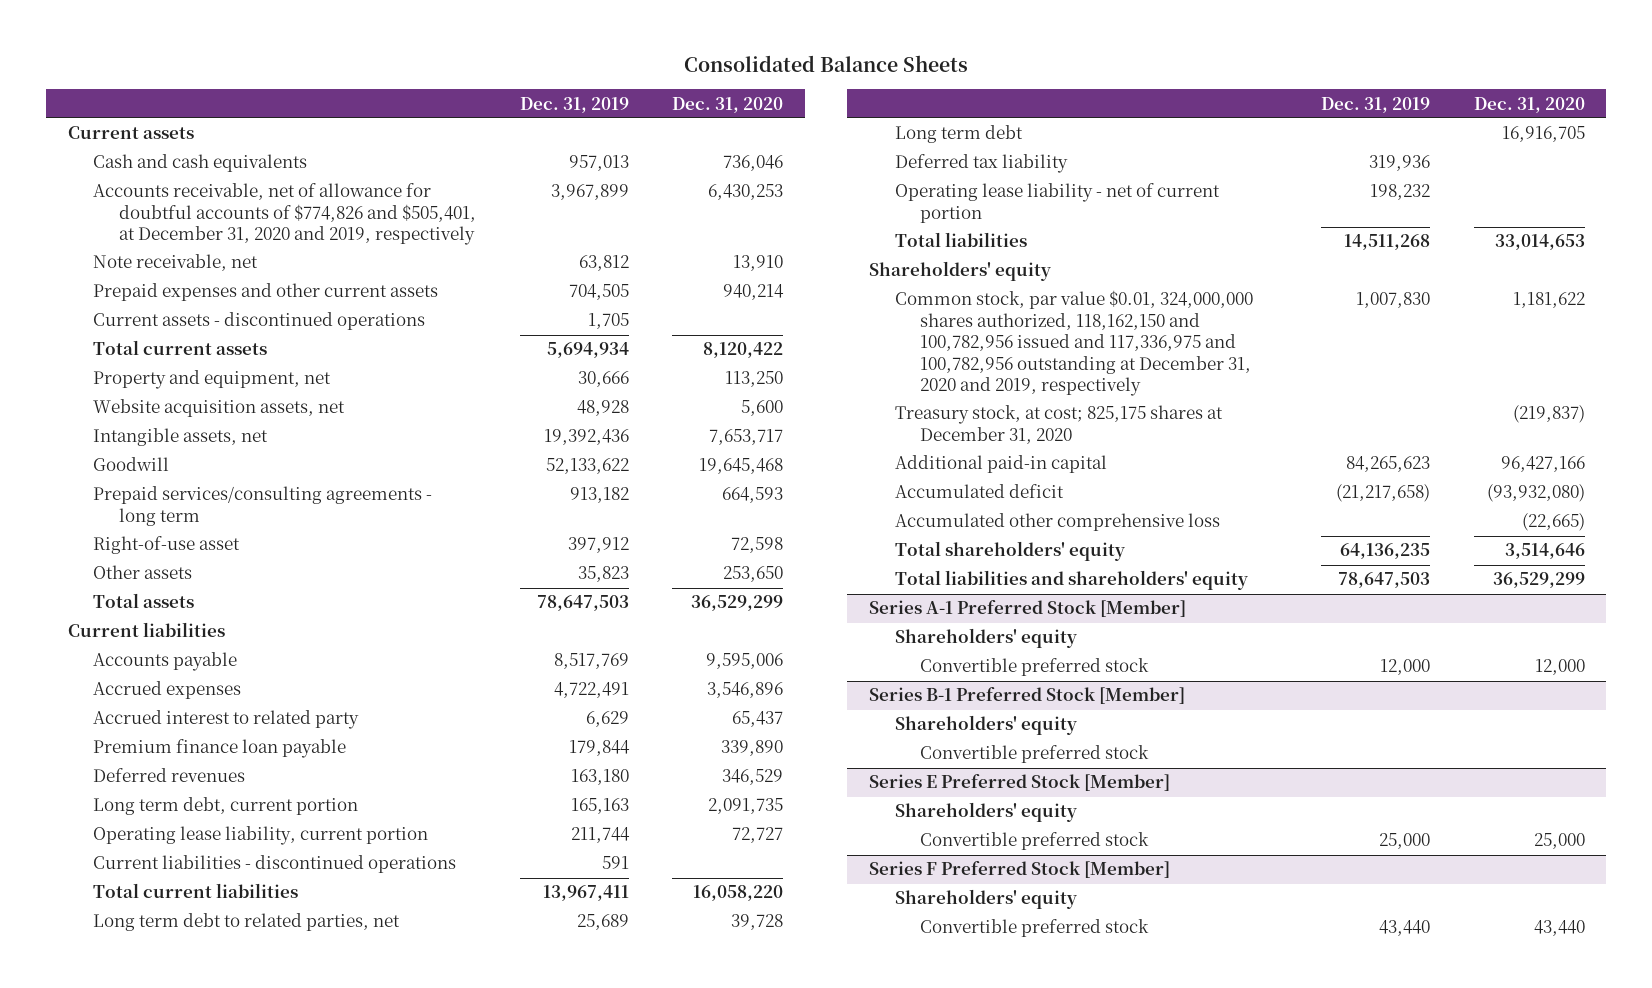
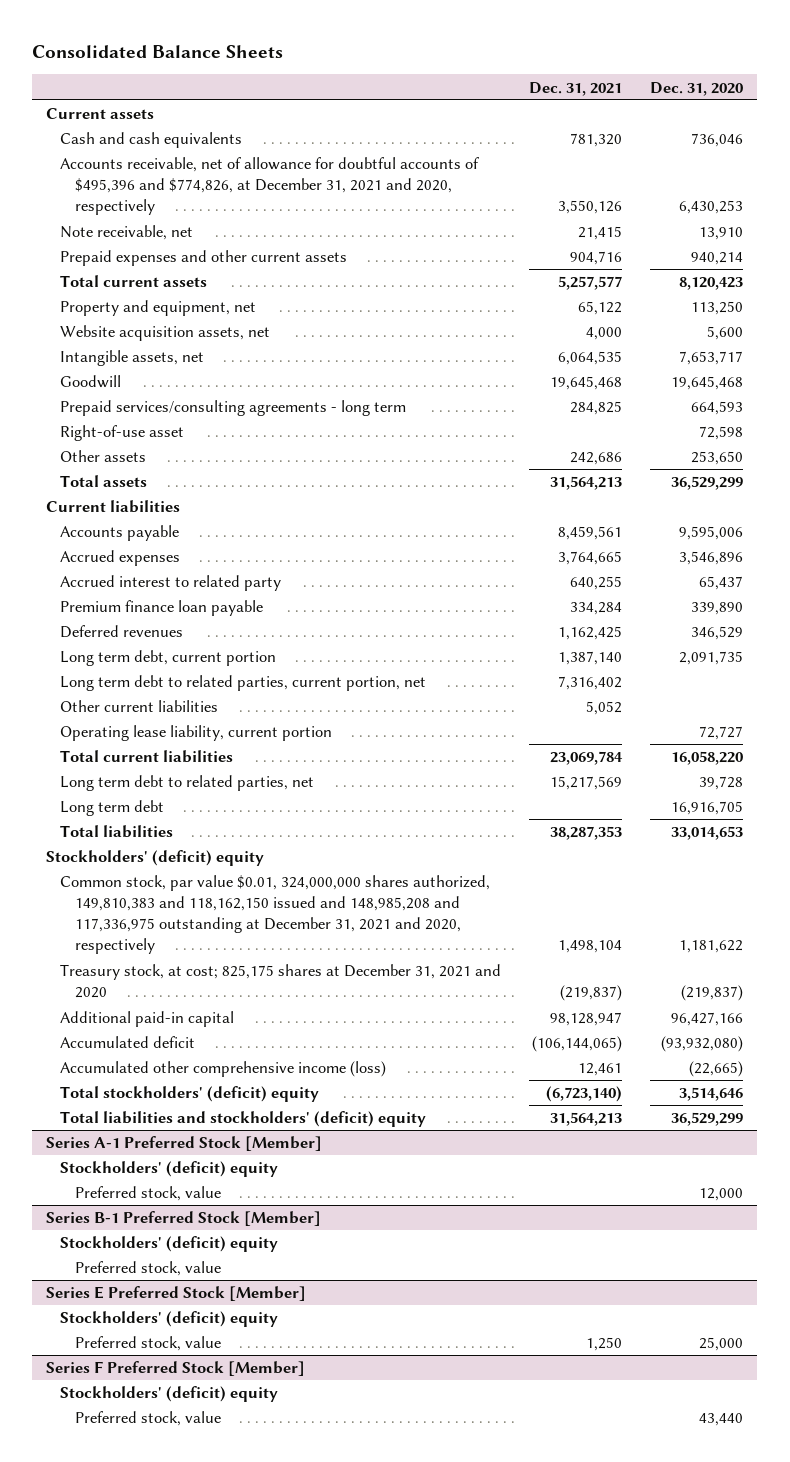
[519,96,629,113] Dec. 31, 2019 -> none
none -> [529,81,623,96] Dec. 31, 2021
[93,183,476,246] Accounts receivable, net of allowance for doubtful accounts of $774,826 and $505,401, at December 31, 2020 and 2019, respectively -> [60,157,480,216] Accounts receivable, net of allowance for doubtful accounts of $495,396 and $774,826, at December 31, 2021 and 2020, respectively
[93,312,426,331] Current assets - discontinued operations -> none
[703,342,784,359] 8,120,422 -> [679,277,744,291] 8,120,423
none -> [60,675,427,692] Long term debt to related parties, current portion, net
none -> [60,700,219,713] Other current liabilities
[93,855,457,874] Current liabilities - discontinued operations -> none
[894,154,1068,174] Deferred tax liability -> none
[894,183,1220,223] Operating lease liability - net of current portion -> none
[869,261,1052,282] Shareholders' equity -> [46,850,265,867] Stockholders' (deficit) equity
[894,290,1253,397] Common stock, par value $0.01, 324,000,000 shares authorized, 118,162,150 and 100,782,956 issued and 117,336,975 and 100,782,956 outstanding at December 31, 2020 and 2019, respectively -> [60,875,491,955] Common stock, par value $0.01, 324,000,000 shares authorized, 149,810,383 and 118,162,150 issued and 148,985,208 and 117,336,975 outstanding at December 31, 2021 and 2020, respectively
[894,405,1223,444] Treasury stock, at cost; 825,175 shares at December 31, 2020 -> [60,964,502,999] Treasury stock, at cost; 825,175 shares at December 31, 2021 and 2020
[894,513,1220,532] Accumulated other comprehensive loss -> [60,1061,387,1078] Accumulated other comprehensive income (loss)
[894,541,1125,562] Total shareholders' equity -> [60,1086,320,1103] Total stockholders' (deficit) equity
[894,570,1248,591] Total liabilities and shareholders' equity -> [60,1111,427,1128] Total liabilities and stockholders' (deficit) equity
[894,628,1077,649] Shareholders' equity -> [60,1161,279,1178] Stockholders' (deficit) equity
[920,658,1150,677] Convertible preferred stock -> [74,1186,221,1202] Preferred stock, value
[894,715,1077,736] Shareholders' equity -> [60,1236,279,1253] Stockholders' (deficit) equity
[920,745,1150,764] Convertible preferred stock -> [74,1261,221,1277] Preferred stock, value
[894,802,1077,823] Shareholders' equity -> [60,1311,279,1328] Stockholders' (deficit) equity
[920,832,1150,851] Convertible preferred stock -> [74,1336,221,1352] Preferred stock, value
[894,889,1077,910] Shareholders' equity -> [60,1386,279,1403] Stockholders' (deficit) equity
[920,919,1150,938] Convertible preferred stock -> [74,1411,221,1427] Preferred stock, value

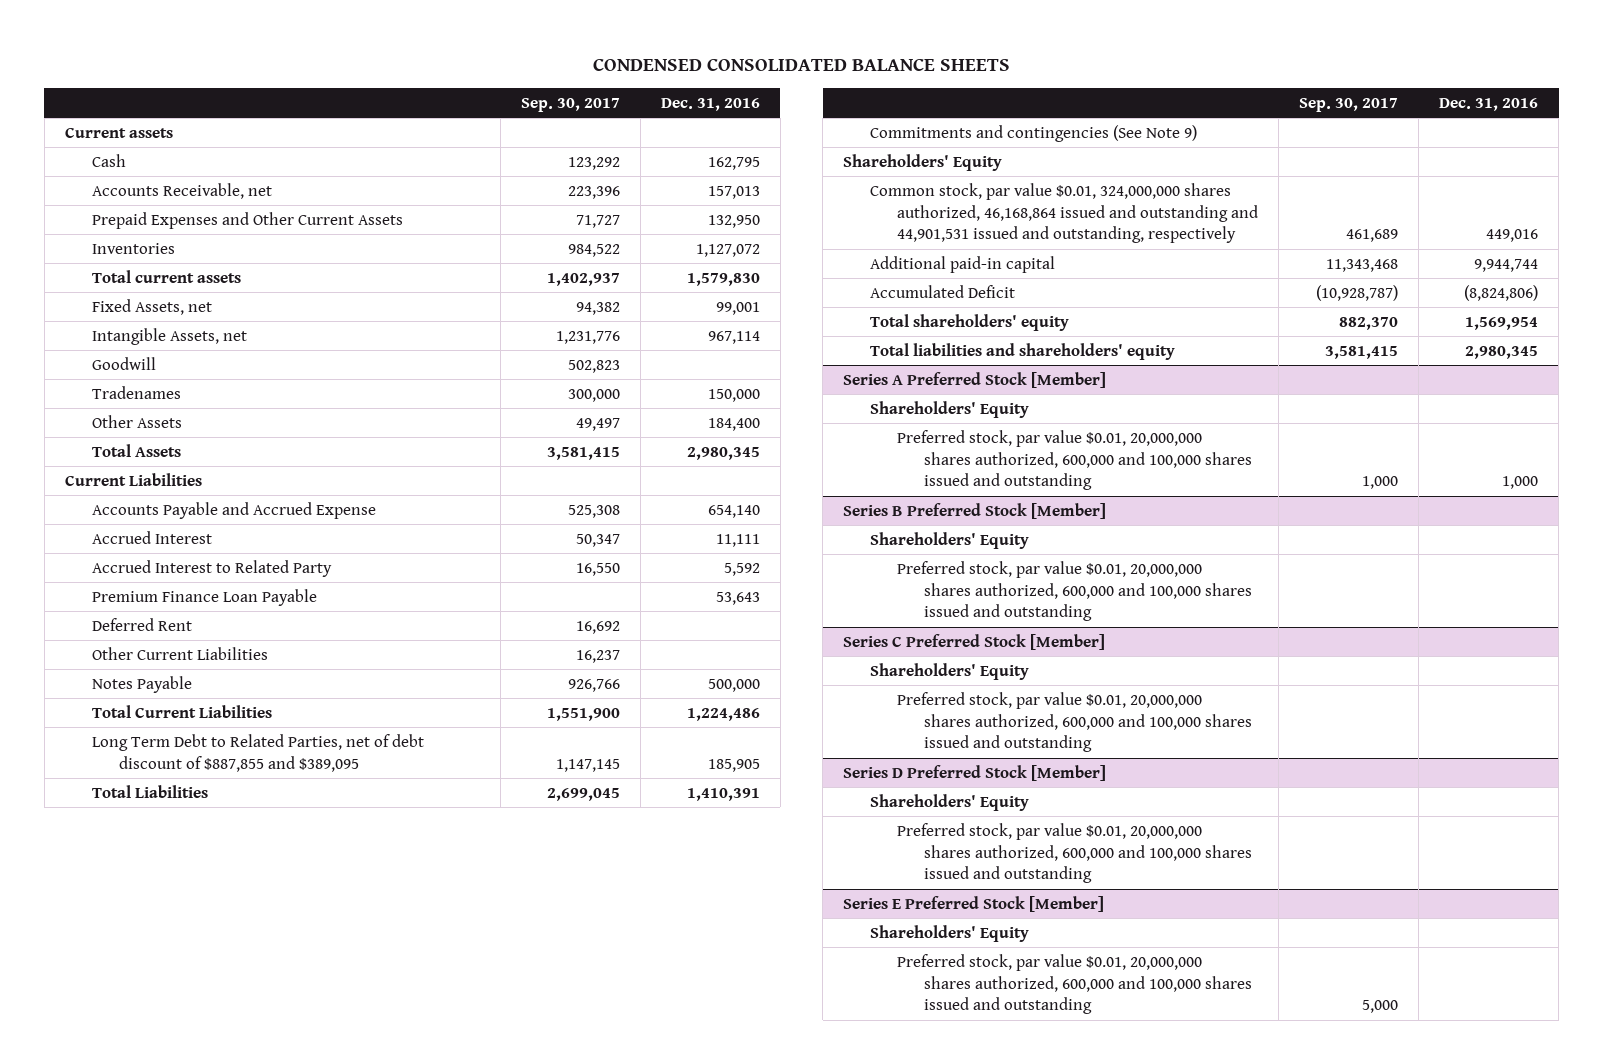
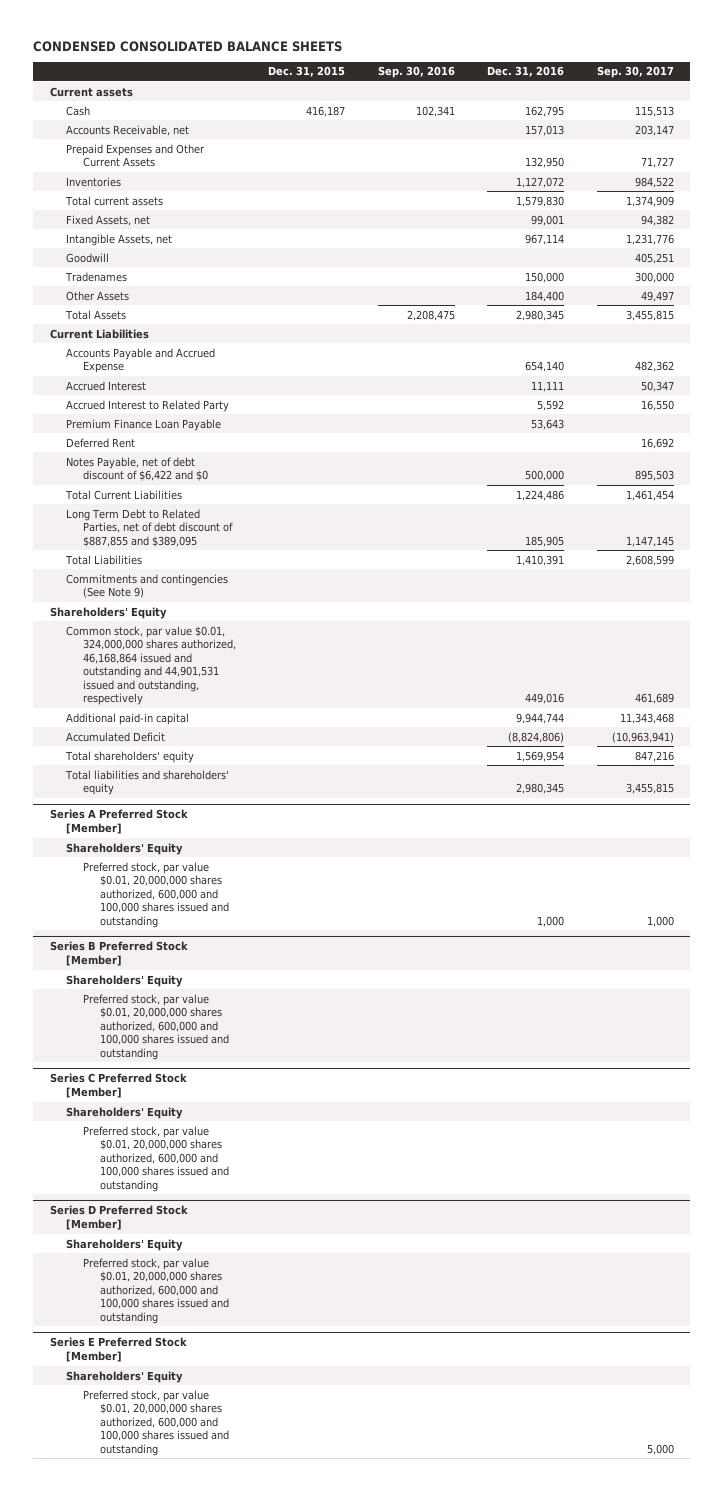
none -> [268,66,346,78] Dec. 31, 2015
none -> [377,66,455,79] Sep. 30, 2016
[567,156,620,170] 123,292 -> [634,105,674,117] 115,513
[567,185,620,199] 223,396 -> [634,124,674,136] 203,147
[546,272,620,286] 1,402,937 -> [625,195,674,207] 1,374,909
[567,359,620,373] 502,823 -> [634,252,674,264] 405,251
[546,446,620,460] 3,581,415 -> [625,309,674,321] 3,455,815
[567,504,620,518] 525,308 -> [634,361,674,373] 482,362
[91,646,268,660] Other Current Liabilities -> none
[91,675,192,693] Notes Payable -> [66,456,209,482] Notes Payable, net of debt discount of $6,422 and $0
[567,678,620,692] 926,766 -> [634,470,674,482] 895,503
[546,707,620,721] 1,551,900 -> [625,489,674,501] 1,461,454
[546,787,620,801] 2,699,045 -> [625,554,674,566] 2,608,599
[1316,284,1399,301] (10,928,787) -> [611,731,674,743] (10,963,941)
[1339,316,1399,330] 882,370 -> [634,750,674,762] 847,216
[1325,345,1399,359] 3,581,415 -> [625,783,674,795] 3,455,815

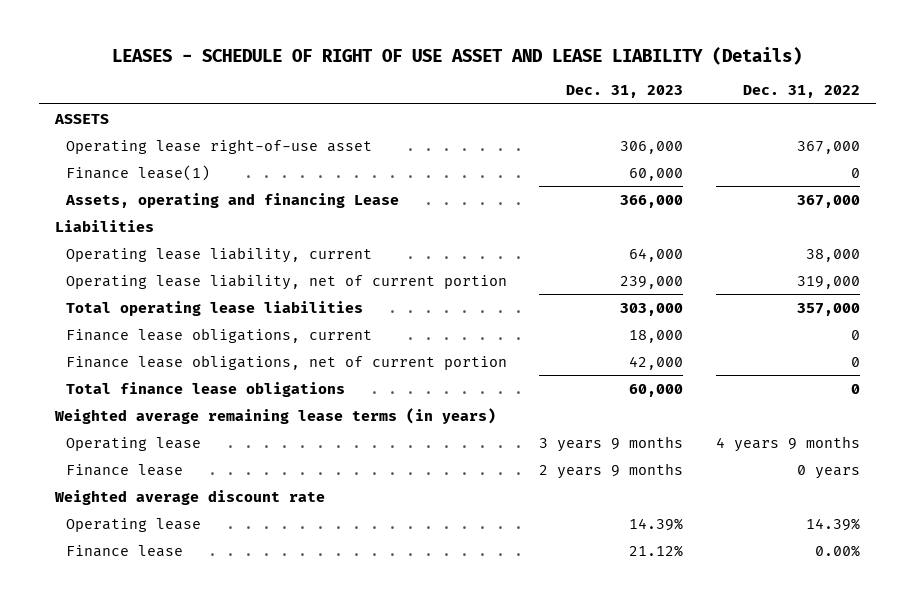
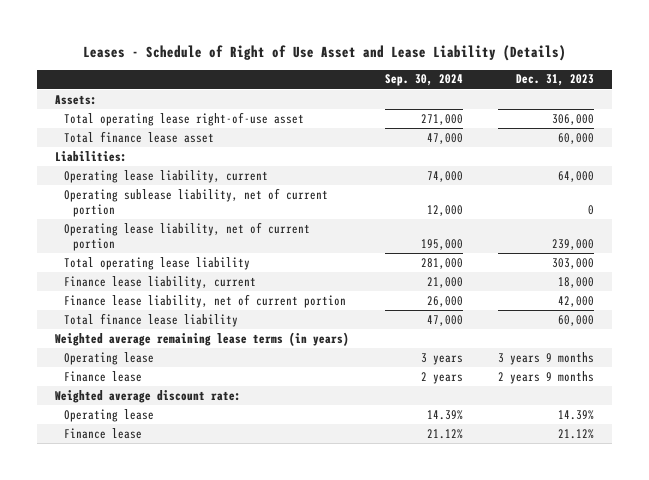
[112,46,803,65] LEASES - SCHEDULE OF RIGHT OF USE ASSET AND LEASE LIABILITY (Details) -> [82,44,566,61] Leases - Schedule of Right of Use Asset and Lease Liability (Details)
[742,85,860,99] Dec. 31, 2022 -> none
none -> [384,74,463,87] Sep. 30, 2024
[64,192,399,208] Assets, operating and financing Lease -> none
[54,113,110,124] ASSETS -> [55,94,98,105] Assets:
[65,138,372,154] Operating lease right-of-use asset -> [63,111,304,126] Total operating lease right-of-use asset
[65,164,210,181] Finance lease(1) -> [63,130,214,143] Total finance lease asset
[55,219,155,232] Liabilities -> [55,150,128,162] Liabilities:
none -> [63,187,328,217] Operating sublease liability, net of current portion
[65,300,363,316] Total operating lease liabilities -> [63,256,250,270] Total operating lease liability
[65,327,372,343] Finance lease obligations, current -> [63,275,256,289] Finance lease liability, current
[65,354,507,370] Finance lease obligations, net of current portion -> [63,293,346,308] Finance lease liability, net of current portion
[65,381,345,397] Total finance lease obligations -> [63,312,238,327] Total finance lease liability
[54,489,326,505] Weighted average discount rate -> [55,389,242,403] Weighted average discount rate:

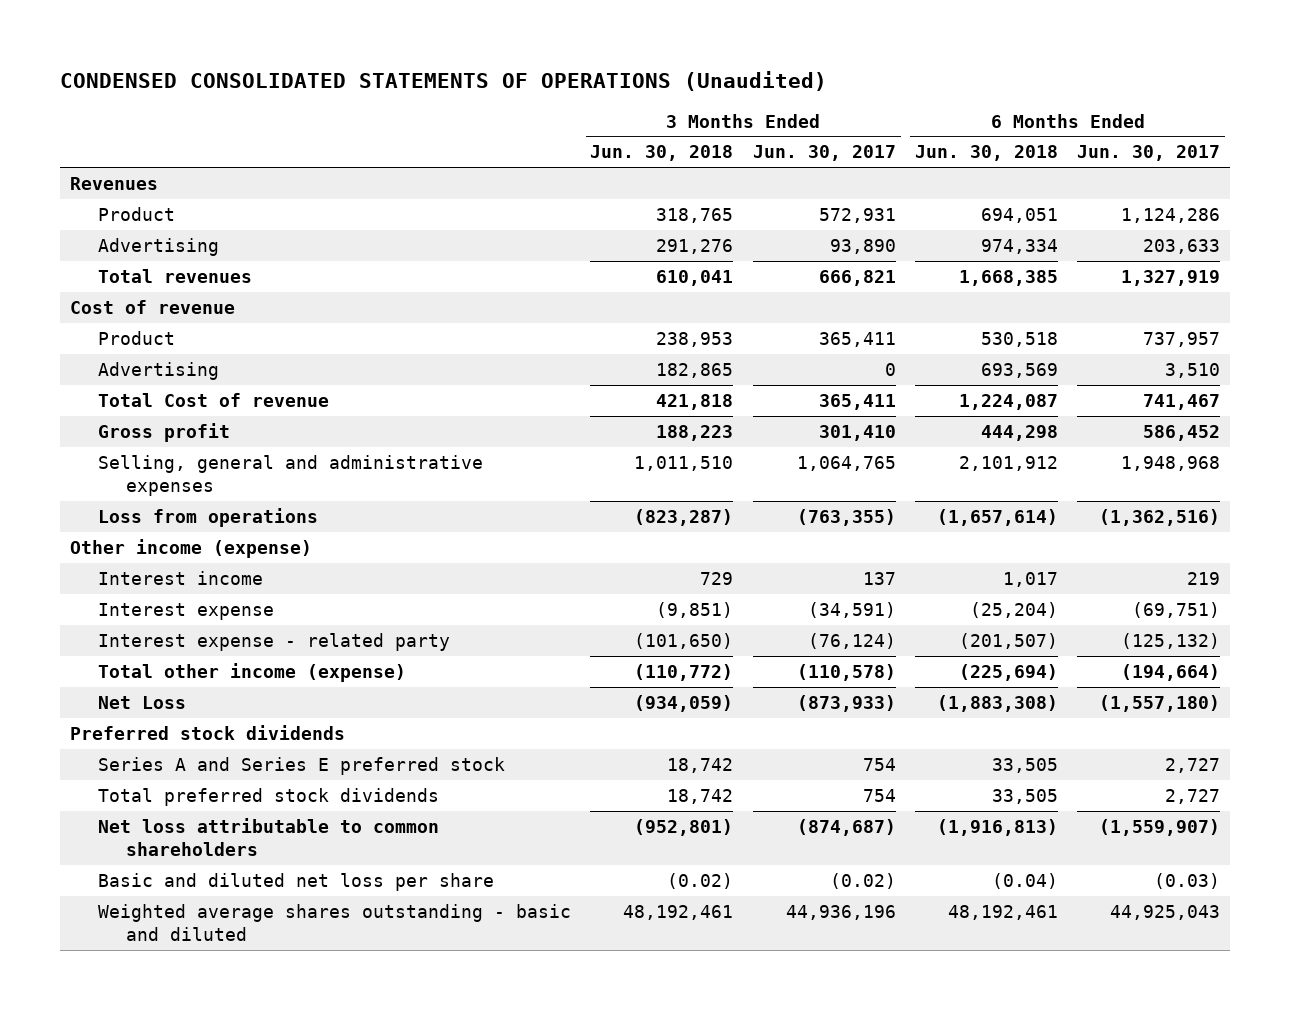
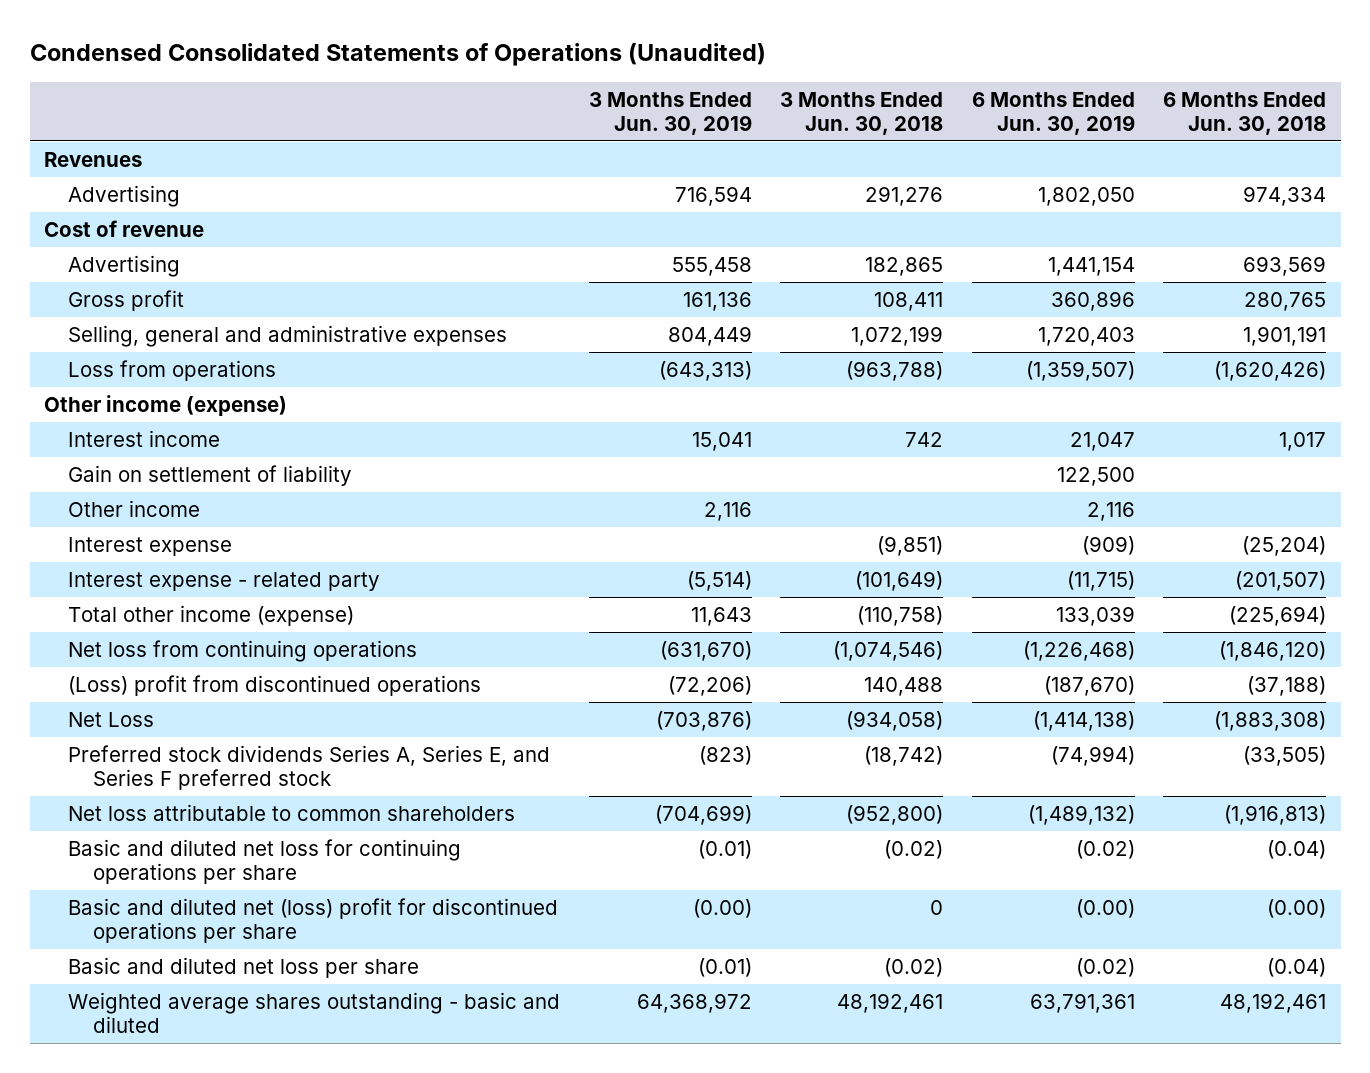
[60,71,828,92] CONDENSED CONSOLIDATED STATEMENTS OF OPERATIONS (Unaudited) -> [29,43,766,67] Condensed Consolidated Statements of Operations (Unaudited)
[752,145,896,162] Jun. 30, 2017 -> none
[1077,145,1221,162] Jun. 30, 2017 -> none
none -> [588,91,752,136] 3 Months Ended Jun. 30, 2019
none -> [971,91,1135,136] 6 Months Ended Jun. 30, 2019
[98,206,176,221] Product -> none
[98,268,253,283] Total revenues -> none
[98,330,176,345] Product -> none
[98,392,330,407] Total Cost of revenue -> none
[656,424,734,441] 188,223 -> [874,291,944,311] 108,411
[981,424,1059,441] 444,298 -> [1244,291,1327,311] 280,765
[634,455,734,471] 1,011,510 -> [851,325,944,346] 1,072,199
[959,455,1059,471] 2,101,912 -> [1243,325,1327,346] 1,901,191
[634,508,734,526] (823,287) -> [846,360,944,381] (963,788)
[937,508,1059,526] (1,657,614) -> [1214,360,1327,381] (1,620,426)
[700,571,734,585] 729 -> [905,431,944,447] 742
none -> [68,464,353,486] Gain on settlement of liability
none -> [68,499,201,517] Other income
[69,724,345,740] Preferred stock dividends -> none
[98,787,440,806] Total preferred stock dividends -> none
[634,632,734,649] (101,650) -> [855,570,944,591] (101,649)
[634,663,734,681] (110,772) -> [857,605,944,626] (110,758)
none -> [68,639,418,662] Net loss from continuing operations
none -> [68,674,482,696] (Loss) profit from discontinued operations
[634,694,734,712] (934,059) -> [846,710,944,731] (934,058)
[98,756,506,775] Series A and Series E preferred stock -> [68,744,551,791] Preferred stock dividends Series A, Series E, and Series F preferred stock
[667,757,734,773] 18,742 -> [864,745,944,766] (18,742)
[992,757,1059,773] 33,505 -> [1243,745,1327,766] (33,505)
[634,818,734,836] (952,801) -> [846,804,944,825] (952,800)
none -> [68,838,462,885] Basic and diluted net loss for continuing operations per share
none -> [68,897,559,944] Basic and diluted net (loss) profit for discontinued operations per share

